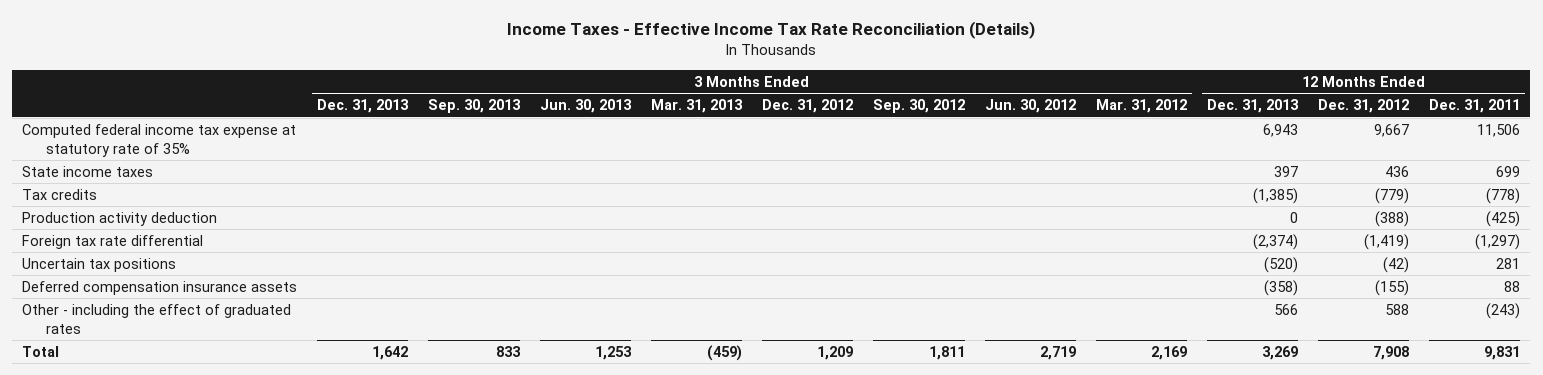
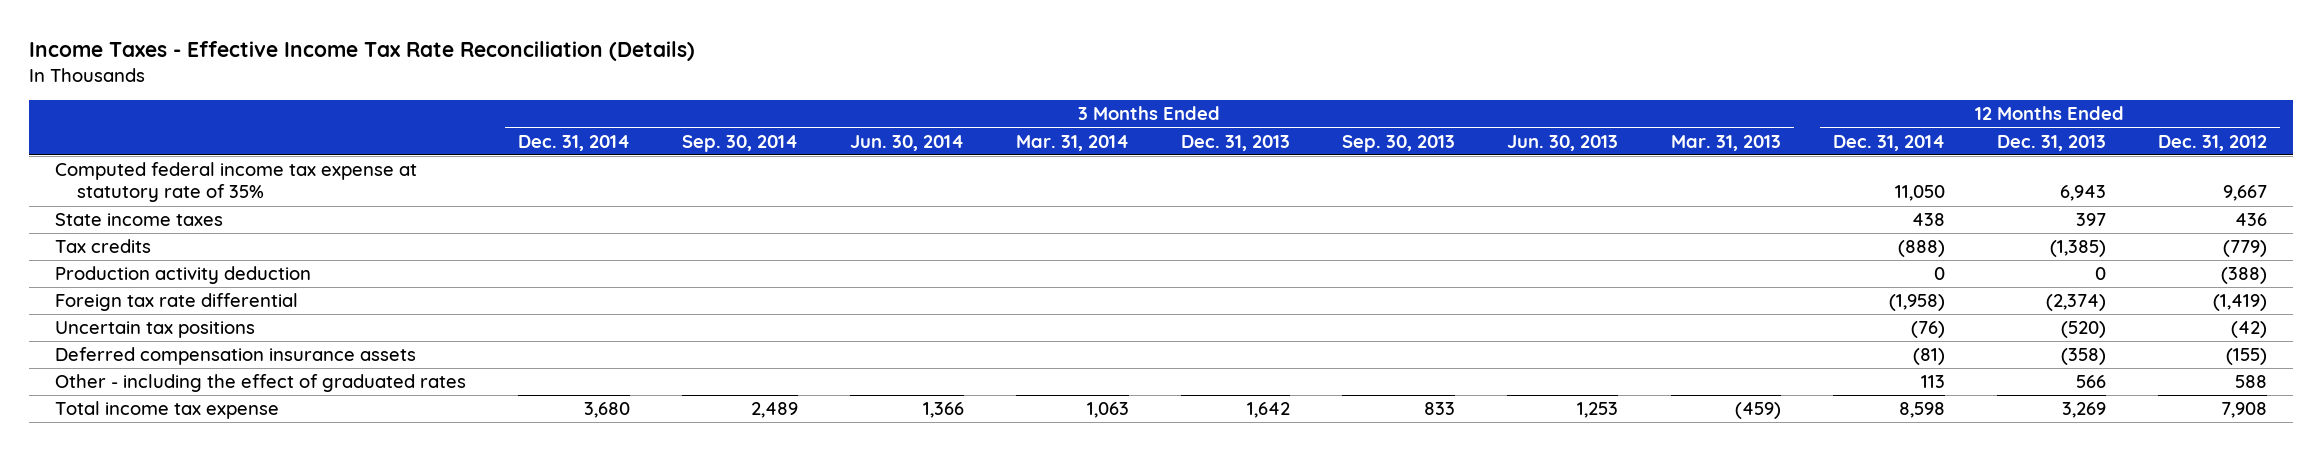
[762,99,854,114] Dec. 31, 2012 -> none
[873,99,966,114] Sep. 30, 2012 -> none
[985,99,1077,114] Jun. 30, 2012 -> none
[1096,99,1188,114] Mar. 31, 2012 -> none
[1429,99,1521,114] Dec. 31, 2011 -> none
none -> [517,134,630,151] Dec. 31, 2014
none -> [681,134,798,152] Sep. 30, 2014
none -> [849,134,964,151] Jun. 30, 2014
none -> [1016,134,1130,151] Mar. 31, 2014
none -> [1832,134,1945,151] Dec. 31, 2014
[22,345,60,357] Total -> [54,401,279,420] Total income tax expense

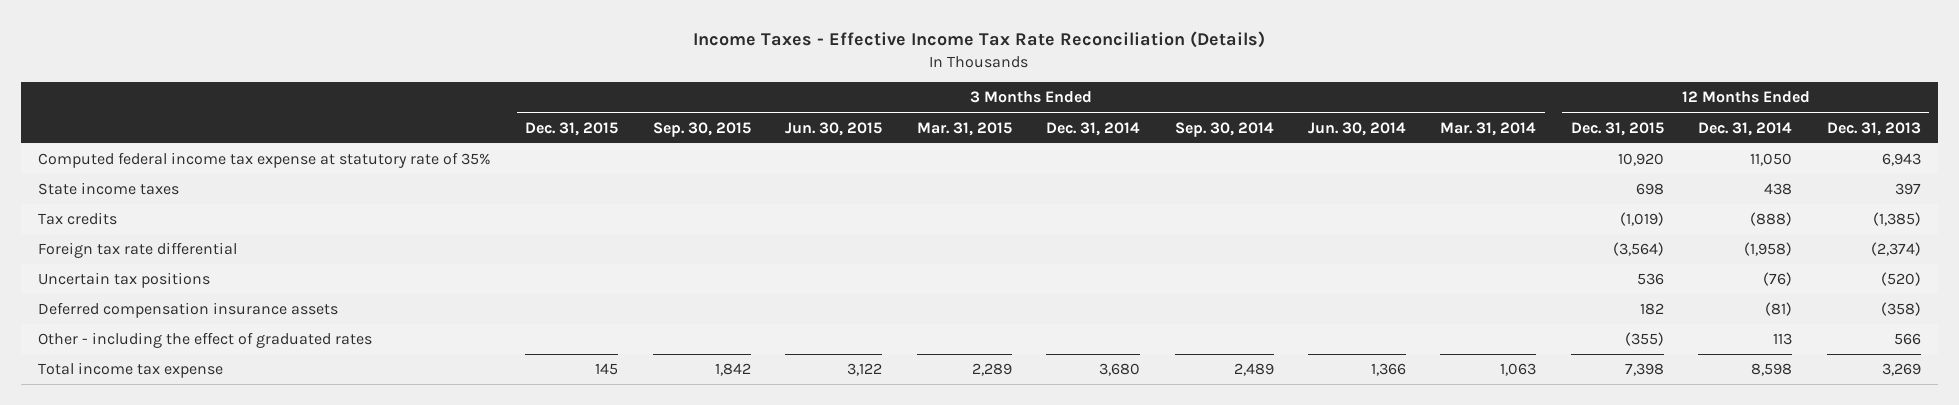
[1181,134,1291,151] Dec. 31, 2013 -> none
[1342,134,1456,152] Sep. 30, 2013 -> none
[1507,134,1619,151] Jun. 30, 2013 -> none
[1670,134,1781,151] Mar. 31, 2013 -> none
[2157,134,2267,151] Dec. 31, 2012 -> none
none -> [525,121,619,136] Dec. 31, 2015
none -> [652,121,751,137] Sep. 30, 2015
none -> [785,121,883,136] Jun. 30, 2015
none -> [916,121,1012,136] Mar. 31, 2015
none -> [1570,121,1664,136] Dec. 31, 2015
[54,266,311,285] Production activity deduction -> none

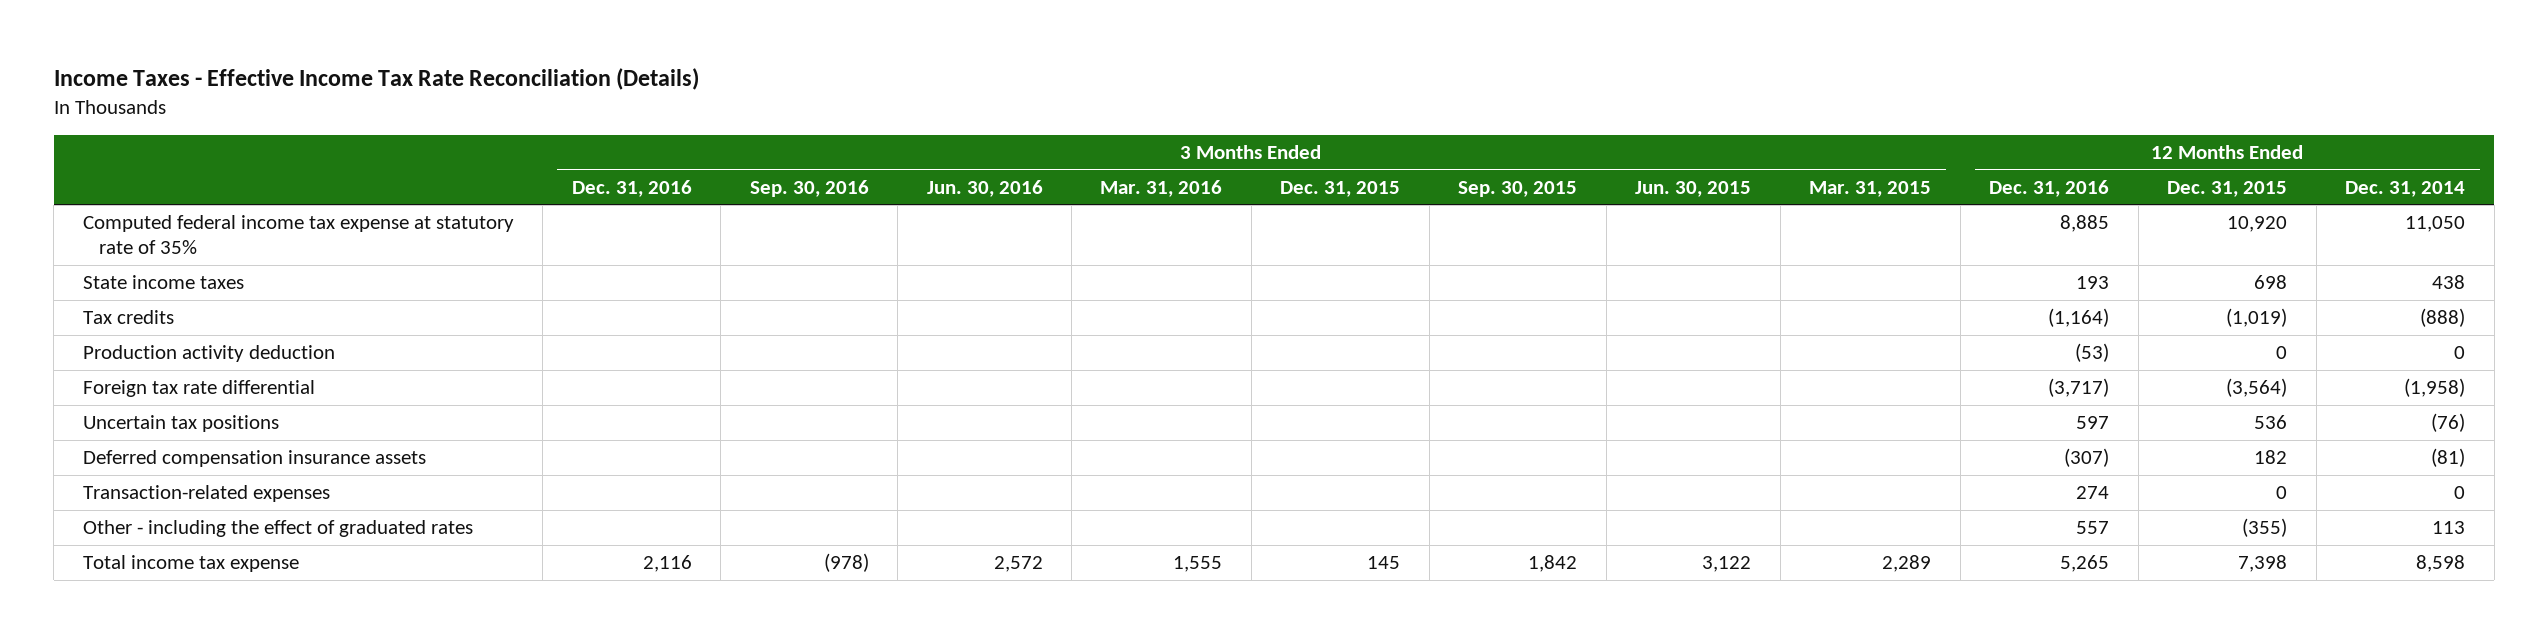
[1046,121,1141,136] Dec. 31, 2014 -> none
[1174,121,1274,137] Sep. 30, 2014 -> none
[1307,121,1406,136] Jun. 30, 2014 -> none
[1440,121,1537,136] Mar. 31, 2014 -> none
[1826,121,1921,136] Dec. 31, 2013 -> none
none -> [571,179,692,197] Dec. 31, 2016
none -> [749,179,869,197] Sep. 30, 2016
none -> [926,179,1043,197] Jun. 30, 2016
none -> [1100,179,1223,197] Mar. 31, 2016
none -> [1989,179,2110,197] Dec. 31, 2016
none -> [82,345,335,363] Production activity deduction
none -> [82,485,330,503] Transaction-related expenses

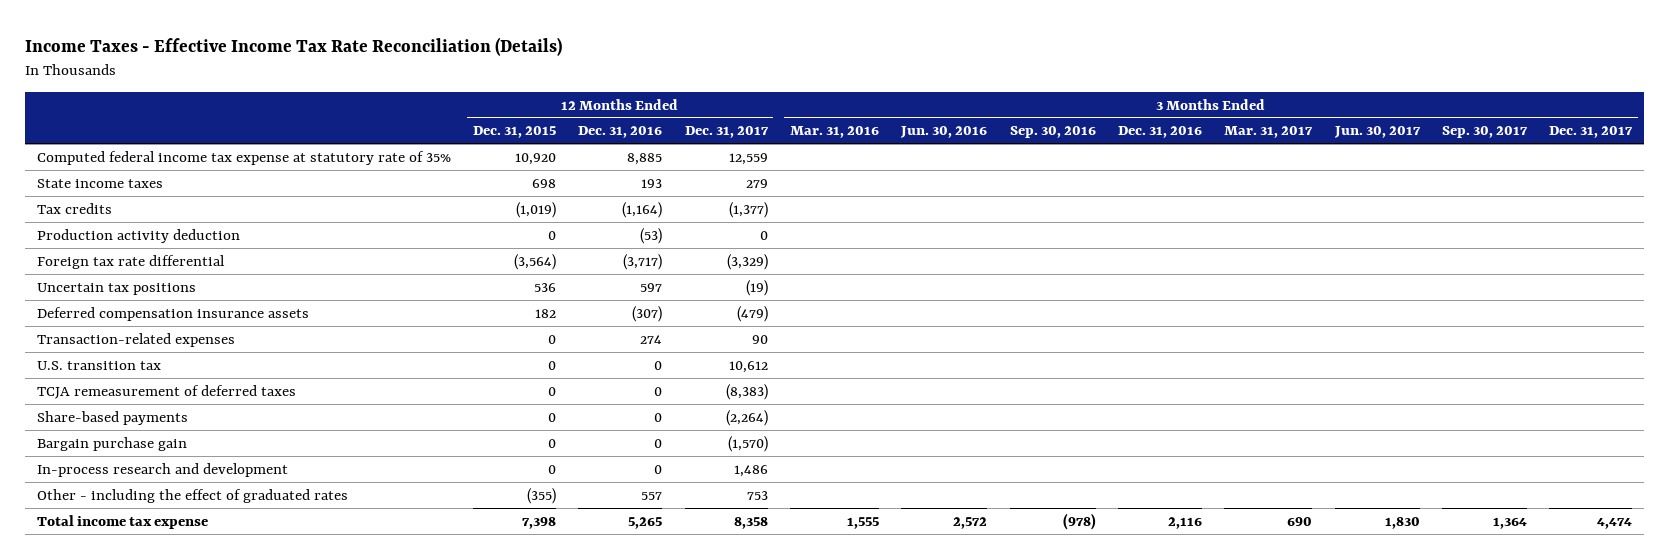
[1280,180,1401,197] Dec. 31, 2015 -> none
[1458,180,1578,197] Sep. 30, 2015 -> none
[1635,180,1752,197] Jun. 30, 2015 -> none
[1809,180,1932,197] Mar. 31, 2015 -> none
[2345,180,2466,197] Dec. 31, 2014 -> none
none -> [684,126,769,139] Dec. 31, 2017
none -> [1224,126,1314,139] Mar. 31, 2017
none -> [1333,126,1421,139] Jun. 30, 2017
none -> [1442,126,1529,139] Sep. 30, 2017
none -> [1549,126,1634,139] Dec. 31, 2017
none -> [36,360,161,370] U.S. transition tax
none -> [36,384,296,399] TCJA remeasurement of deferred taxes
none -> [36,410,188,425] Share-based payments
none -> [36,436,187,451] Bargain purchase gain
none -> [36,462,288,477] In-process research and development

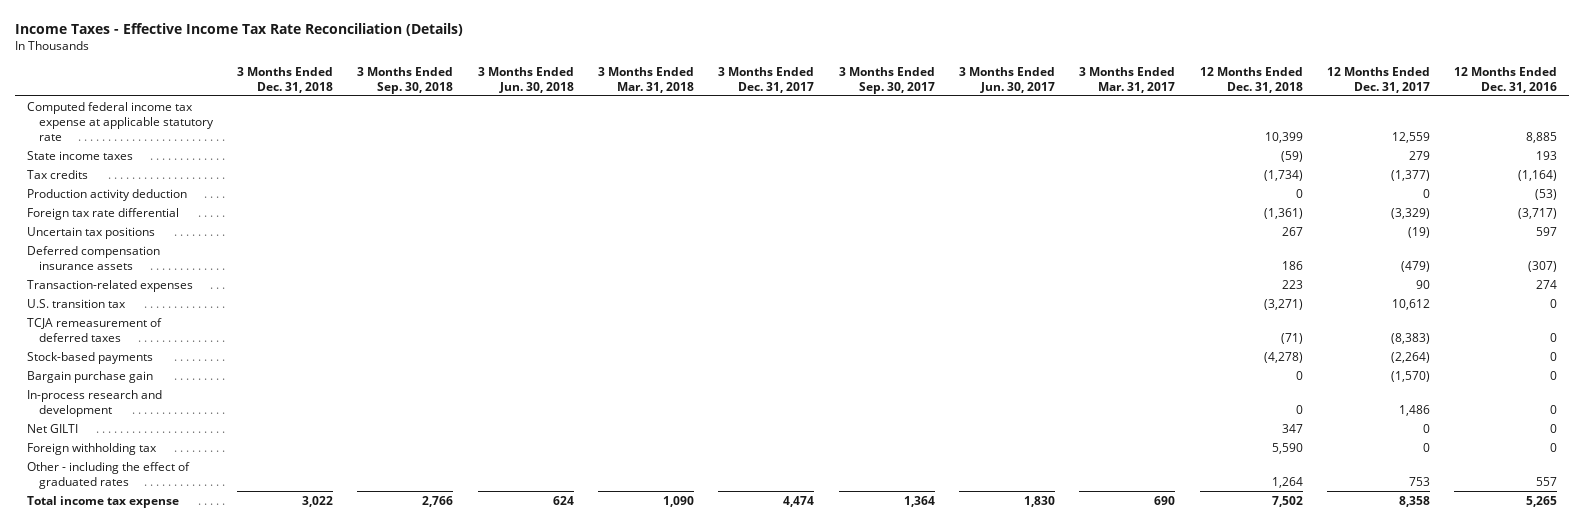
[472,126,556,139] Dec. 31, 2015 -> none
[789,126,879,139] Mar. 31, 2016 -> none
[900,126,988,139] Jun. 30, 2016 -> none
[1009,126,1096,139] Sep. 30, 2016 -> none
[1118,126,1203,139] Dec. 31, 2016 -> none
none -> [236,66,333,93] 3 Months Ended Dec. 31, 2018
none -> [357,66,454,94] 3 Months Ended Sep. 30, 2018
none -> [477,66,574,93] 3 Months Ended Jun. 30, 2018
none -> [597,66,694,93] 3 Months Ended Mar. 31, 2018
none -> [1199,66,1303,93] 12 Months Ended Dec. 31, 2018
[36,150,451,165] Computed federal income tax expense at statutory rate of 35% -> [27,101,214,141] Computed federal income tax expense at applicable statutory rate
[36,410,188,425] Share-based payments -> [27,351,154,364] Stock-based payments
none -> [27,423,79,433] Net GILTI
none -> [27,442,158,455] Foreign withholding tax

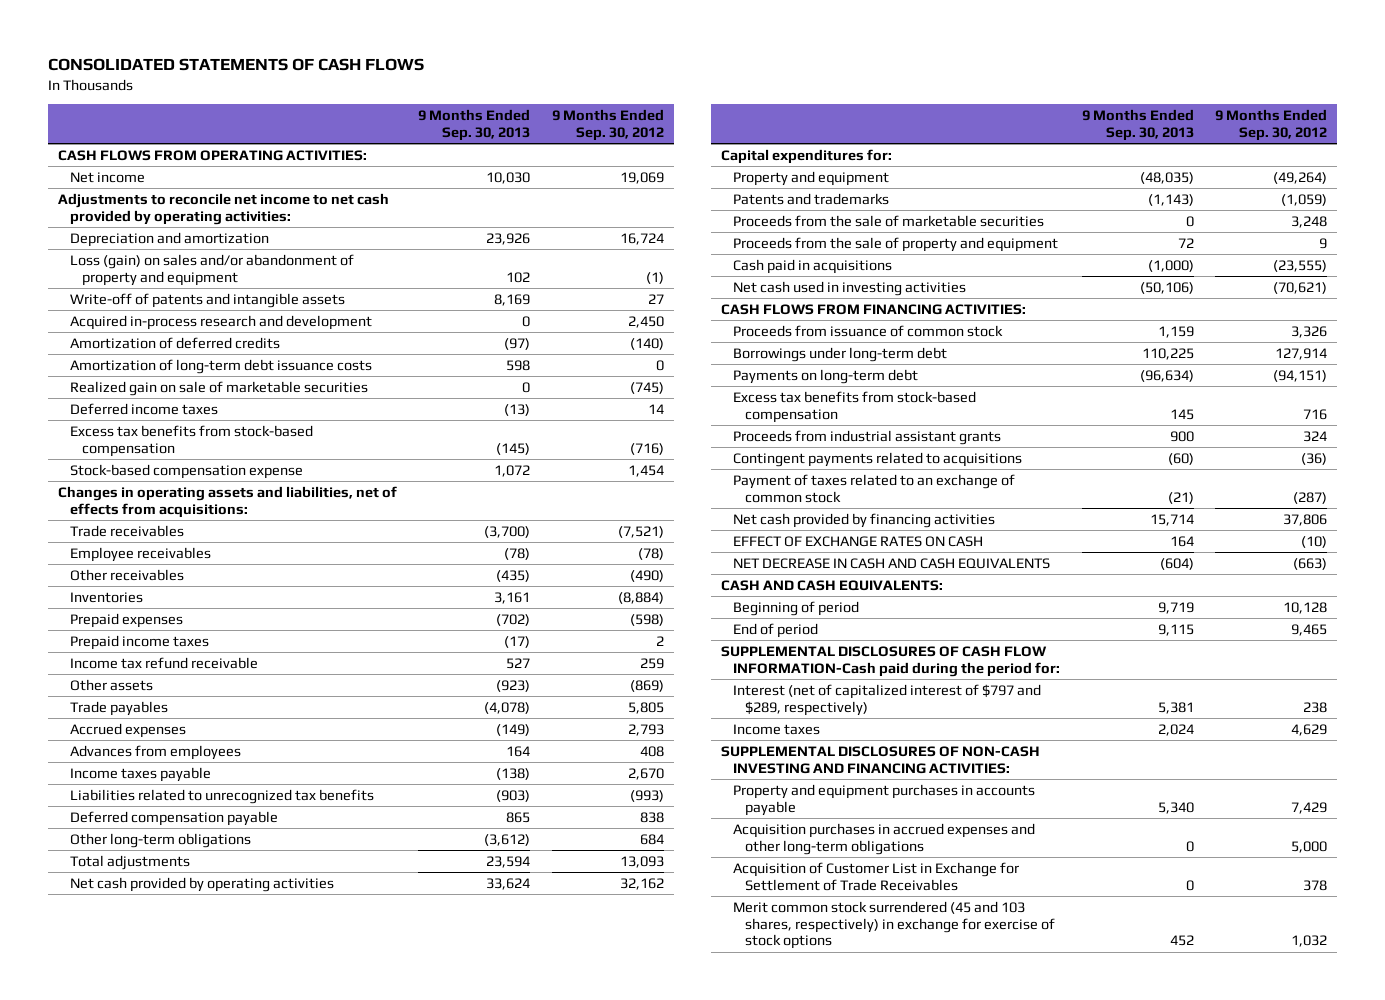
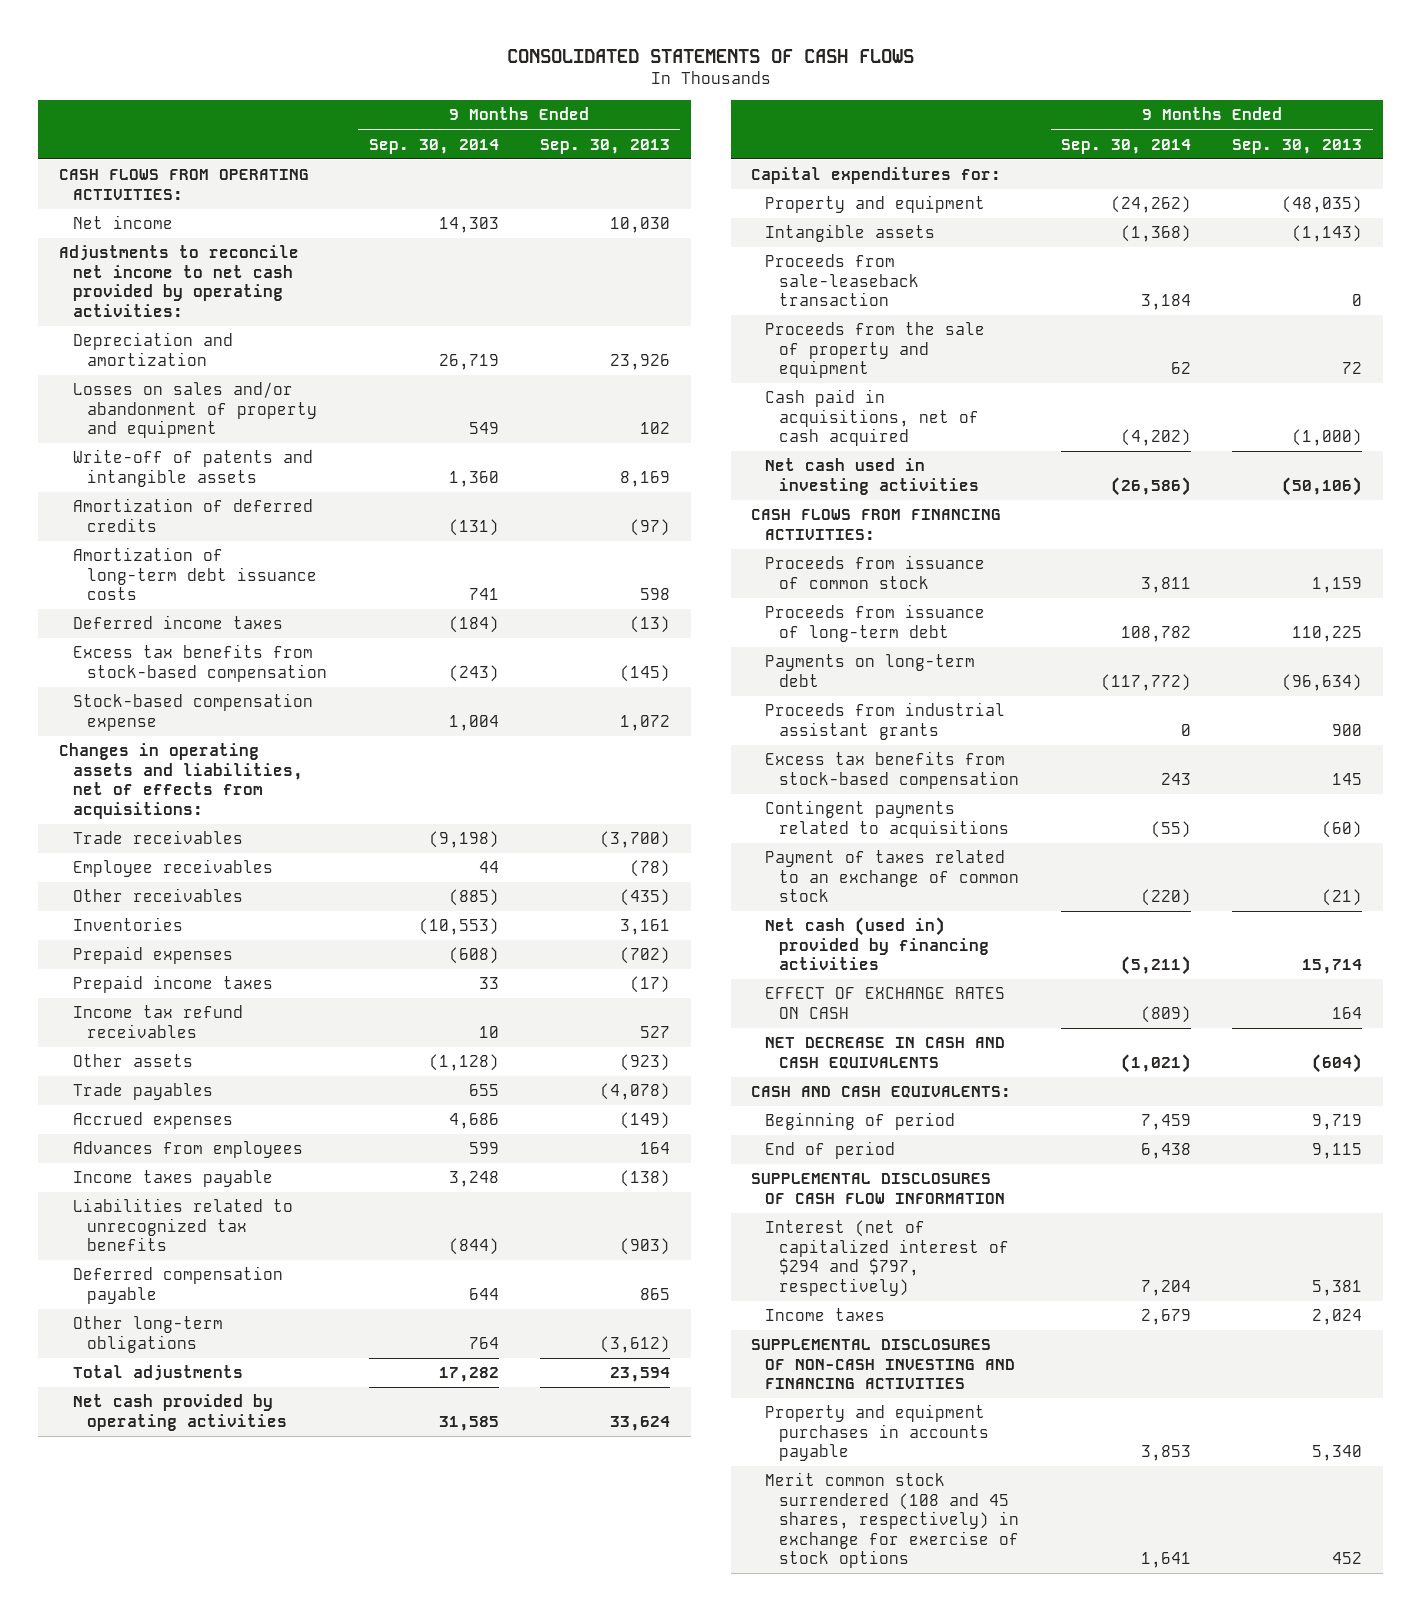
[551,109,664,141] 9 Months Ended Sep. 30, 2012 -> none
none -> [368,138,499,154] Sep. 30, 2014
[69,253,354,286] Loss (gain) on sales and/or abandonment of property and equipment -> [73,382,318,439] Losses on sales and/or abandonment of property and equipment
[69,314,372,330] Acquired in-process research and development -> none
[69,380,368,396] Realized gain on sale of marketable securities -> none
[69,656,258,669] Income tax refund receivable -> [73,1005,244,1038] Income tax refund receivables
[733,214,1045,227] Proceeds from the sale of marketable securities -> none
[733,192,890,205] Patents and trademarks -> [765,224,936,243] Intangible assets
none -> [765,254,920,307] Proceeds from sale-leaseback transaction
[733,258,893,274] Cash paid in acquisitions -> [765,389,980,447] Cash paid in acquisitions, net of cash acquired
[733,346,948,362] Borrowings under long-term debt -> [765,604,986,642] Proceeds from issuance of long-term debt
[733,390,977,423] Excess tax benefits from stock-based compensation -> [765,751,1020,789] Excess tax benefits from stock-based compensation
[733,512,996,528] Net cash provided by financing activities -> [765,917,990,971] Net cash (used in) provided by financing activities
[721,645,1061,677] SUPPLEMENTAL DISCLOSURES OF CASH FLOW INFORMATION-Cash paid during the period for: -> [751,1173,1006,1204] SUPPLEMENTAL DISCLOSURES OF CASH FLOW INFORMATION
[733,683,1042,716] Interest (net of capitalized interest of $797 and $289, respectively) -> [765,1220,1010,1296] Interest (net of capitalized interest of $294 and $797, respectively)
[721,745,1041,774] SUPPLEMENTAL DISCLOSURES OF NON-CASH INVESTING AND FINANCING ACTIVITIES: -> [751,1339,1016,1390] SUPPLEMENTAL DISCLOSURES OF NON-CASH INVESTING AND FINANCING ACTIVITIES
[733,822,1036,855] Acquisition purchases in accrued expenses and other long-term obligations -> none
[733,861,1020,891] Acquisition of Customer List in Exchange for Settlement of Trade Receivables -> none
[733,900,1055,950] Merit common stock surrendered (45 and 103 shares, respectively) in exchange for exercise of stock options -> [765,1472,1020,1569] Merit common stock surrendered (108 and 45 shares, respectively) in exchange for exercise of stock options

